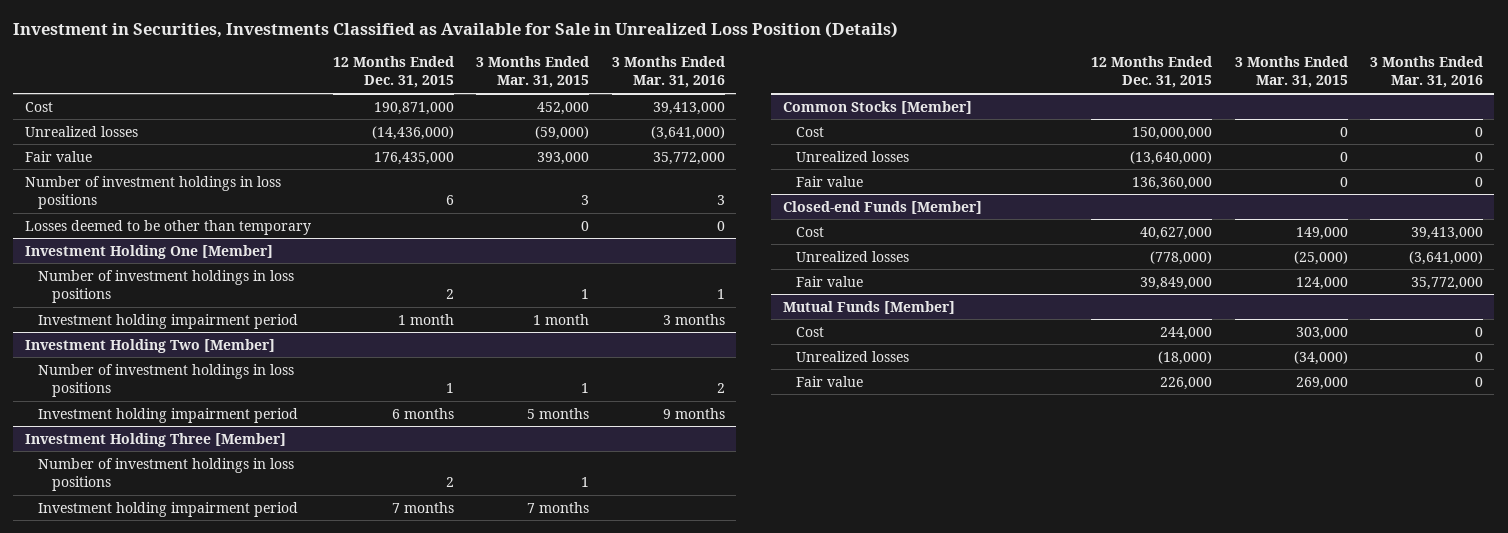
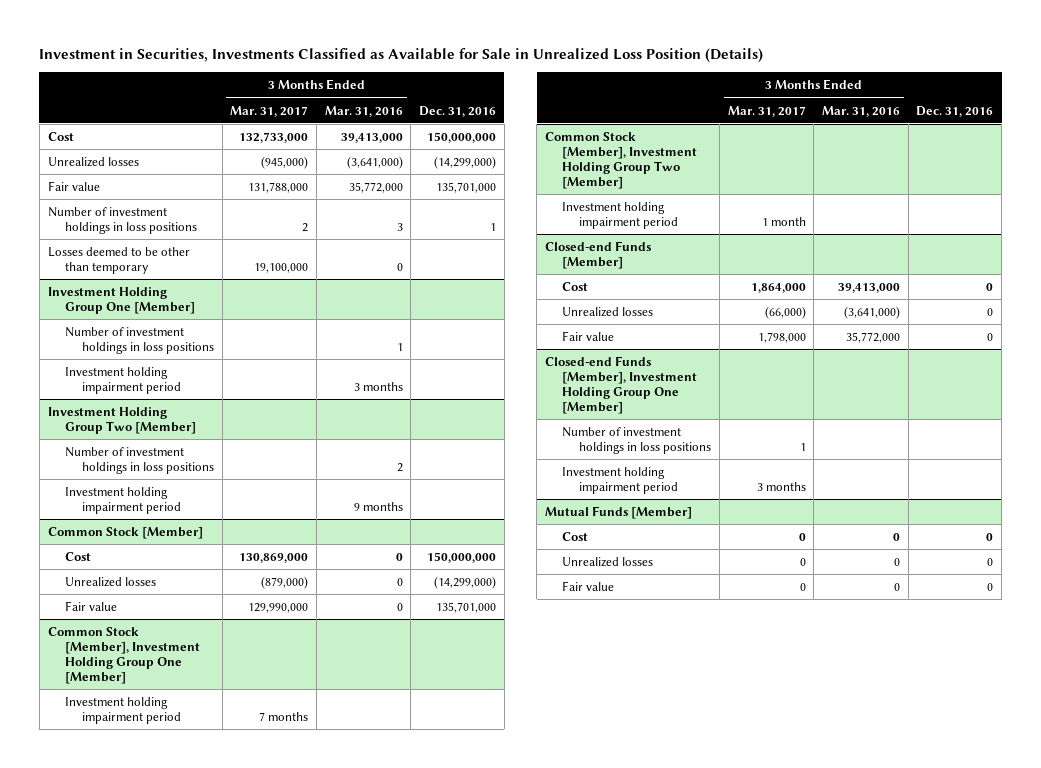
[332,56,454,89] 12 Months Ended Dec. 31, 2015 -> none
[476,56,590,89] 3 Months Ended Mar. 31, 2015 -> none
none -> [230,105,309,117] Mar. 31, 2017
none -> [419,105,497,117] Dec. 31, 2016
[24,244,273,259] Investment Holding One [Member] -> [47,286,195,314] Investment Holding Group One [Member]
[24,338,275,353] Investment Holding Two [Member] -> [47,406,196,434] Investment Holding Group Two [Member]
[24,432,286,447] Investment Holding Three [Member] -> none
[38,457,295,492] Number of investment holdings in loss positions -> none
[38,501,299,517] Investment holding impairment period -> none
[782,100,972,114] Common Stocks [Member] -> [47,526,203,539] Common Stock [Member]
none -> [47,626,200,685] Common Stock [Member], Investment Holding Group One [Member]
none -> [64,696,182,724] Investment holding impairment period
none -> [544,131,698,190] Common Stock [Member], Investment Holding Group Two [Member]
none -> [562,201,679,229] Investment holding impairment period
none -> [544,355,698,415] Closed-end Funds [Member], Investment Holding Group One [Member]
none -> [562,426,712,454] Number of investment holdings in loss positions
none -> [562,466,679,494] Investment holding impairment period

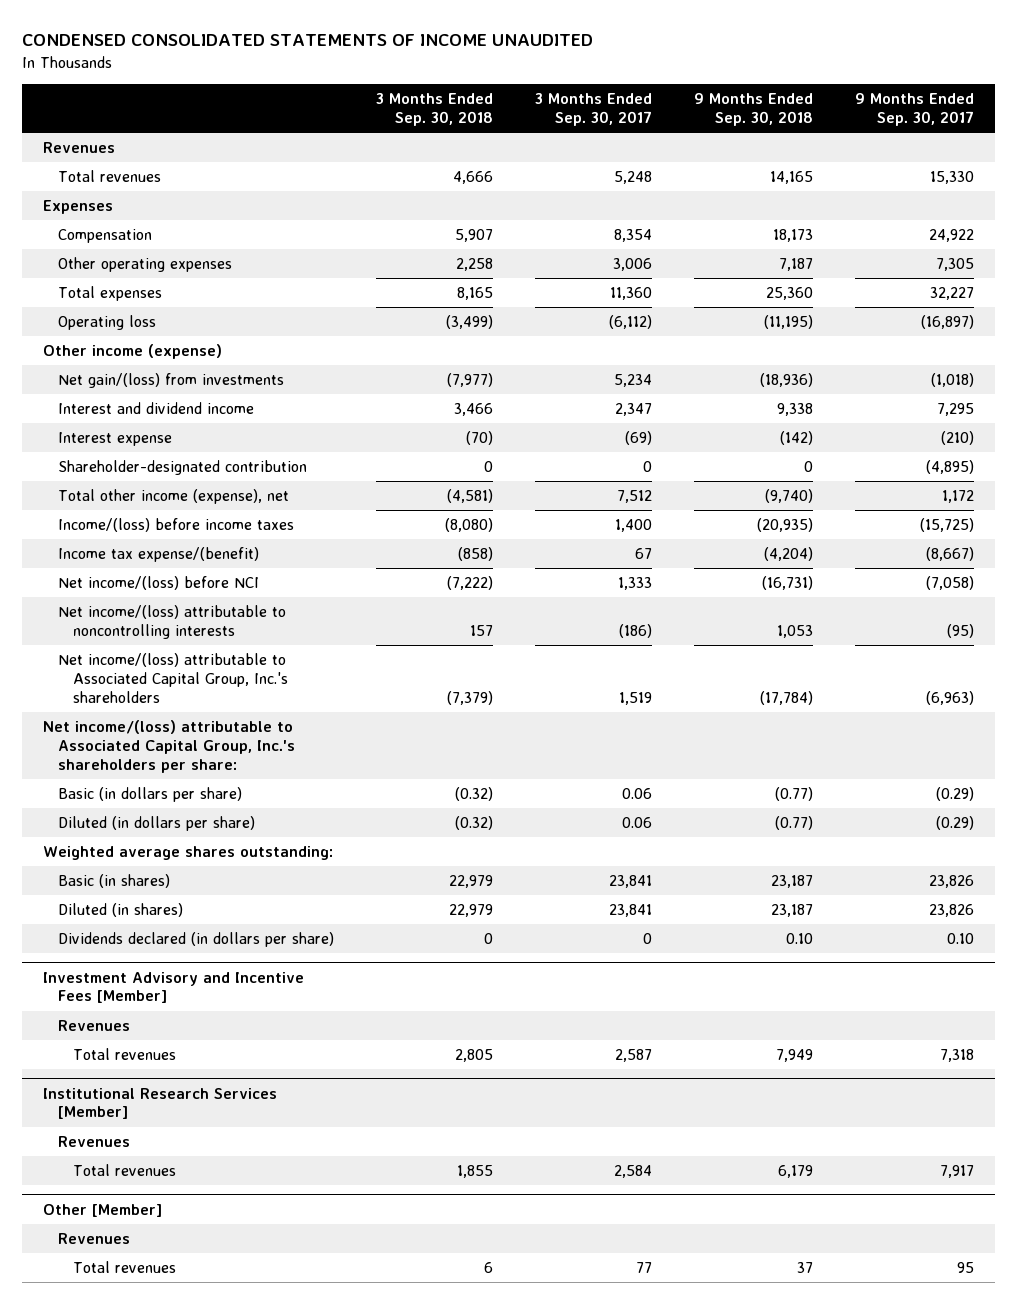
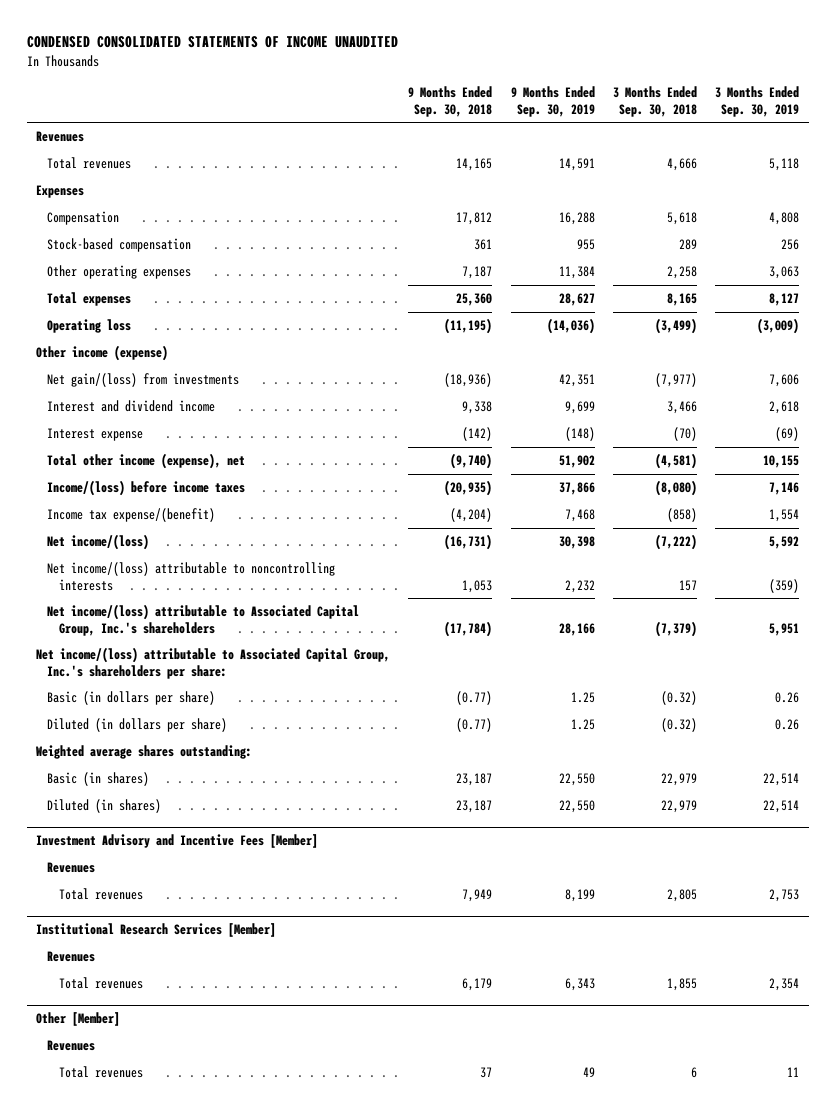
[535,92,653,126] 3 Months Ended Sep. 30, 2017 -> none
[855,92,975,126] 9 Months Ended Sep. 30, 2017 -> none
none -> [510,86,595,117] 9 Months Ended Sep. 30, 2019
none -> [715,86,800,117] 3 Months Ended Sep. 30, 2019
[455,229,494,243] 5,907 -> [666,212,697,226] 5,618
[773,229,814,243] 18,173 -> [456,212,493,226] 17,812
none -> [47,238,192,253] Stock-based compensation
[57,460,307,476] Shareholder-designated contribution -> none
[57,576,259,591] Net income/(loss) before NCI -> [47,534,150,551] Net income/(loss)
[57,932,334,948] Dividends declared (in dollars per share) -> none

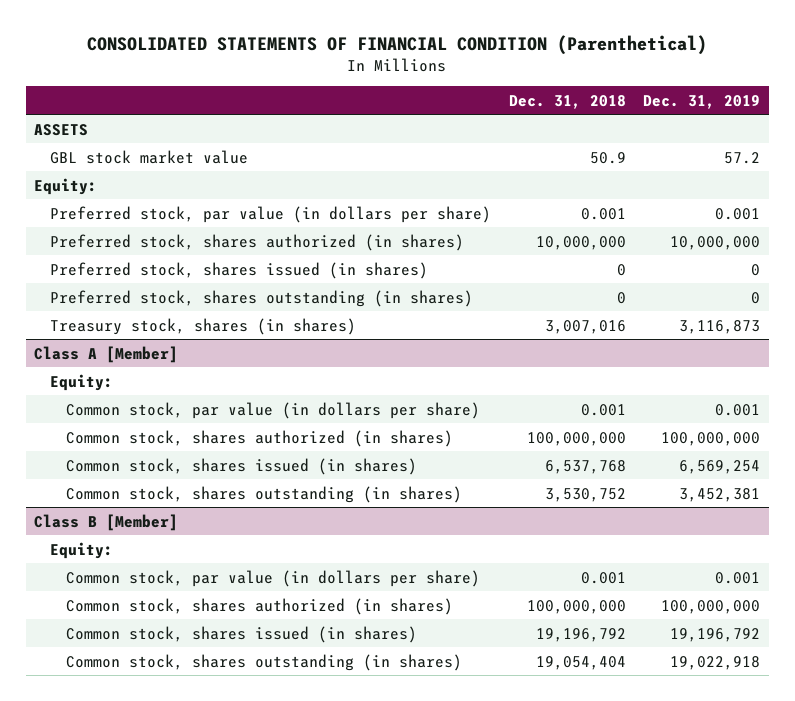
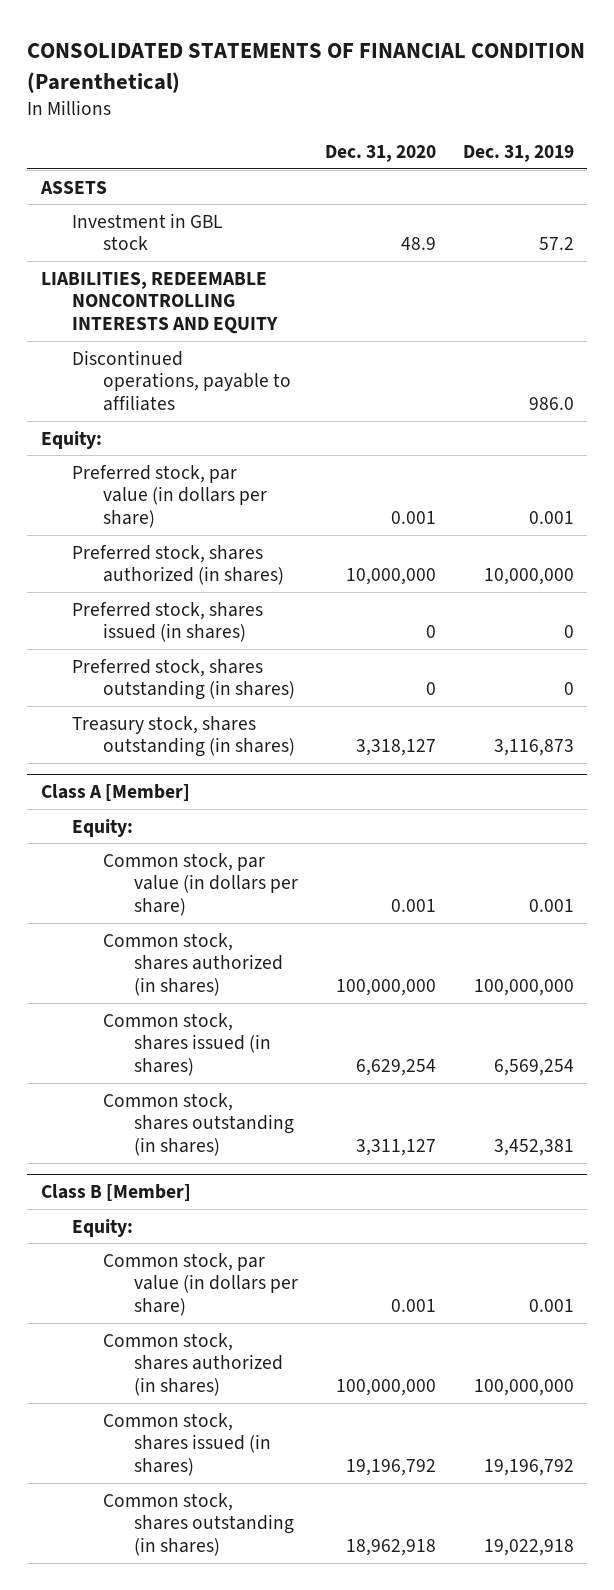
[508,94,626,109] Dec. 31, 2018 -> none
none -> [324,145,436,163] Dec. 31, 2020
[50,149,249,164] GBL stock market value -> [71,212,222,251] Investment in GBL stock
none -> [40,271,278,335] LIABILITIES, REDEEMABLE NONCONTROLLING INTERESTS AND EQUITY
none -> [71,349,292,412] Discontinued operations, payable to affiliates
[50,317,357,335] Treasury stock, shares (in shares) -> [71,715,296,758] Treasury stock, shares outstanding (in shares)

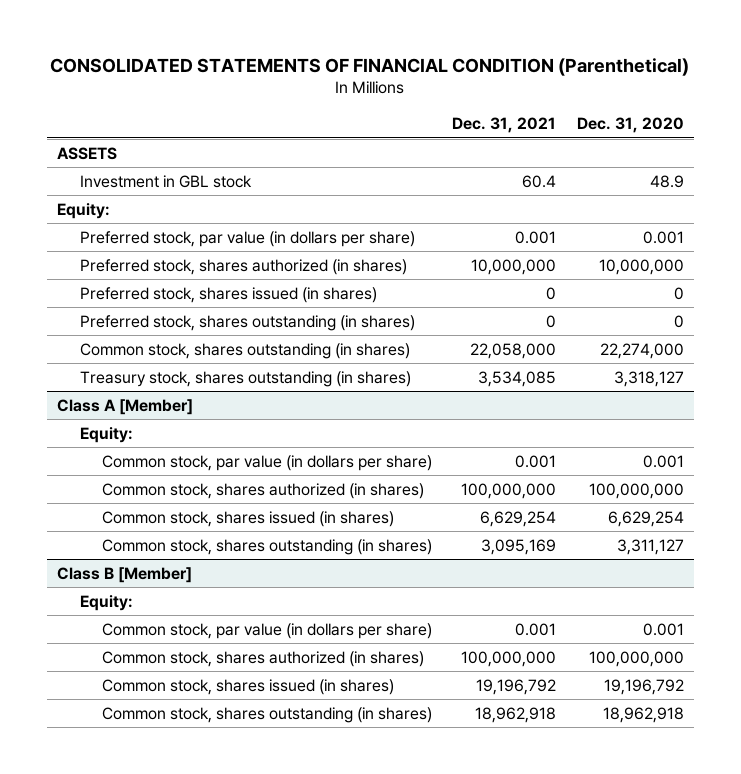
[462,145,574,163] Dec. 31, 2019 -> none
none -> [452,116,557,133] Dec. 31, 2021
[40,271,278,335] LIABILITIES, REDEEMABLE NONCONTROLLING INTERESTS AND EQUITY -> none
[71,349,292,412] Discontinued operations, payable to affiliates -> none
none -> [79,342,410,359] Common stock, shares outstanding (in shares)

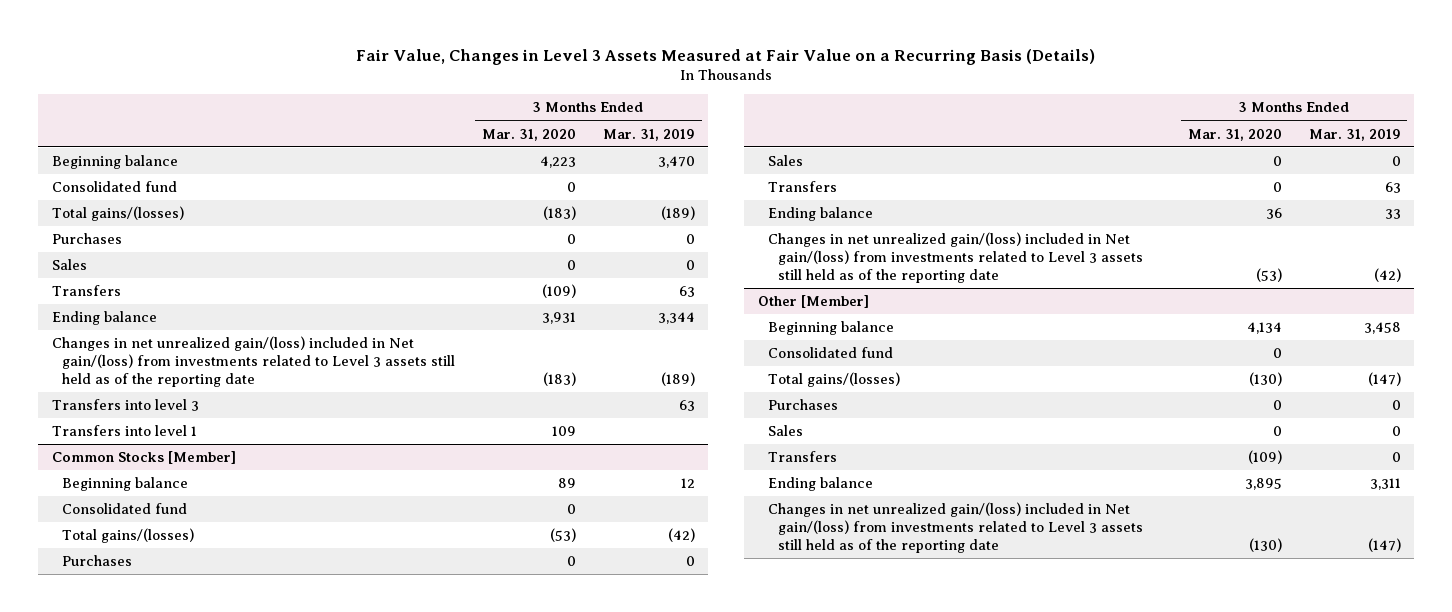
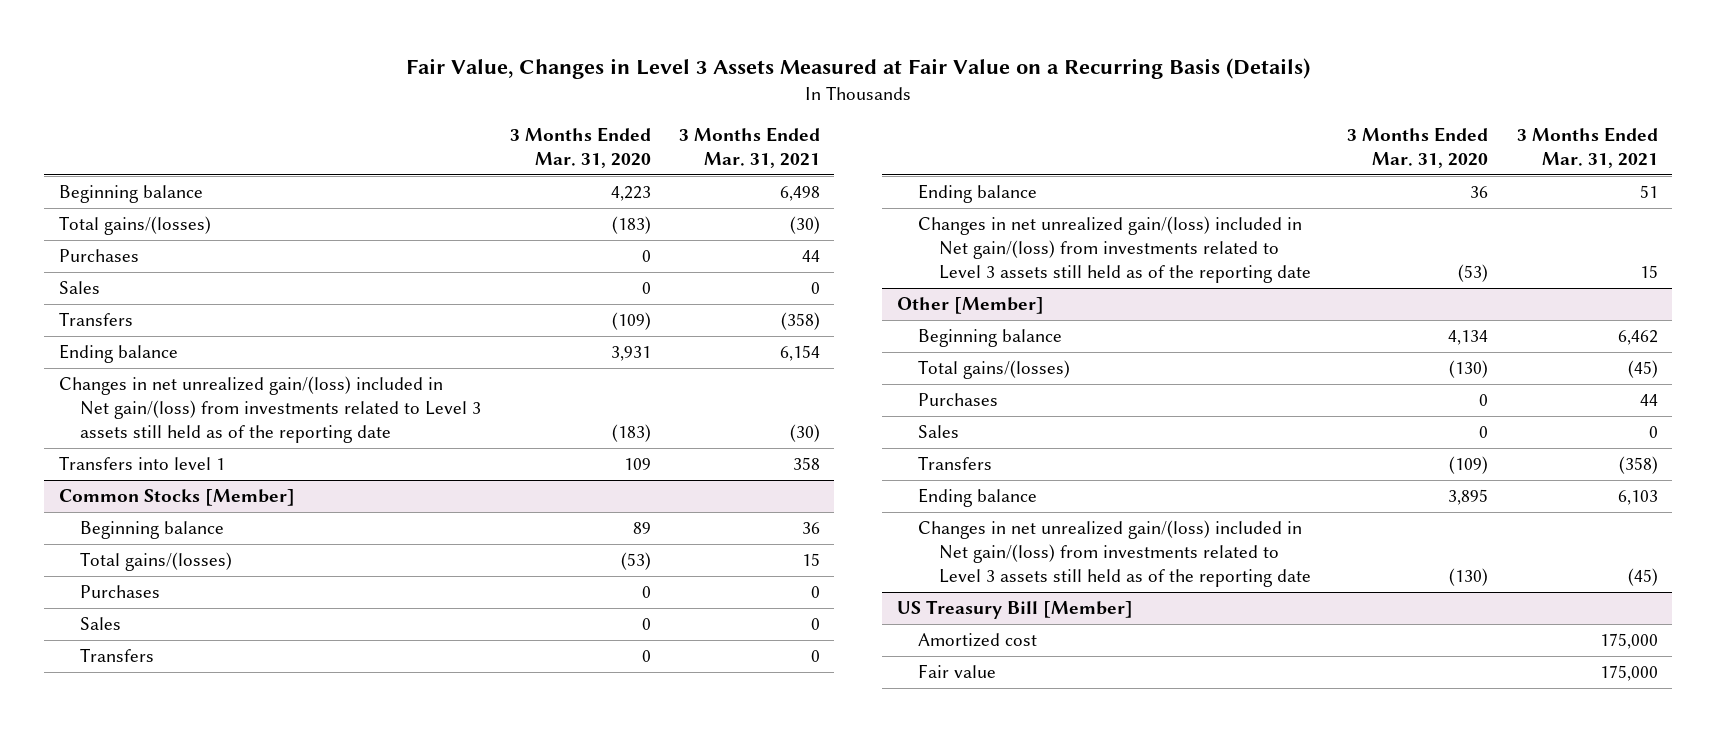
[602,128,695,141] Mar. 31, 2019 -> none
none -> [679,127,821,169] 3 Months Ended Mar. 31, 2021
[51,181,177,193] Consolidated fund -> none
[51,399,199,412] Transfers into level 3 -> none
[62,503,188,515] Consolidated fund -> none
[767,347,893,359] Consolidated fund -> none
none -> [896,600,1133,620] US Treasury Bill [Member]
none -> [917,633,1037,648] Amortized cost
none -> [917,664,996,679] Fair value

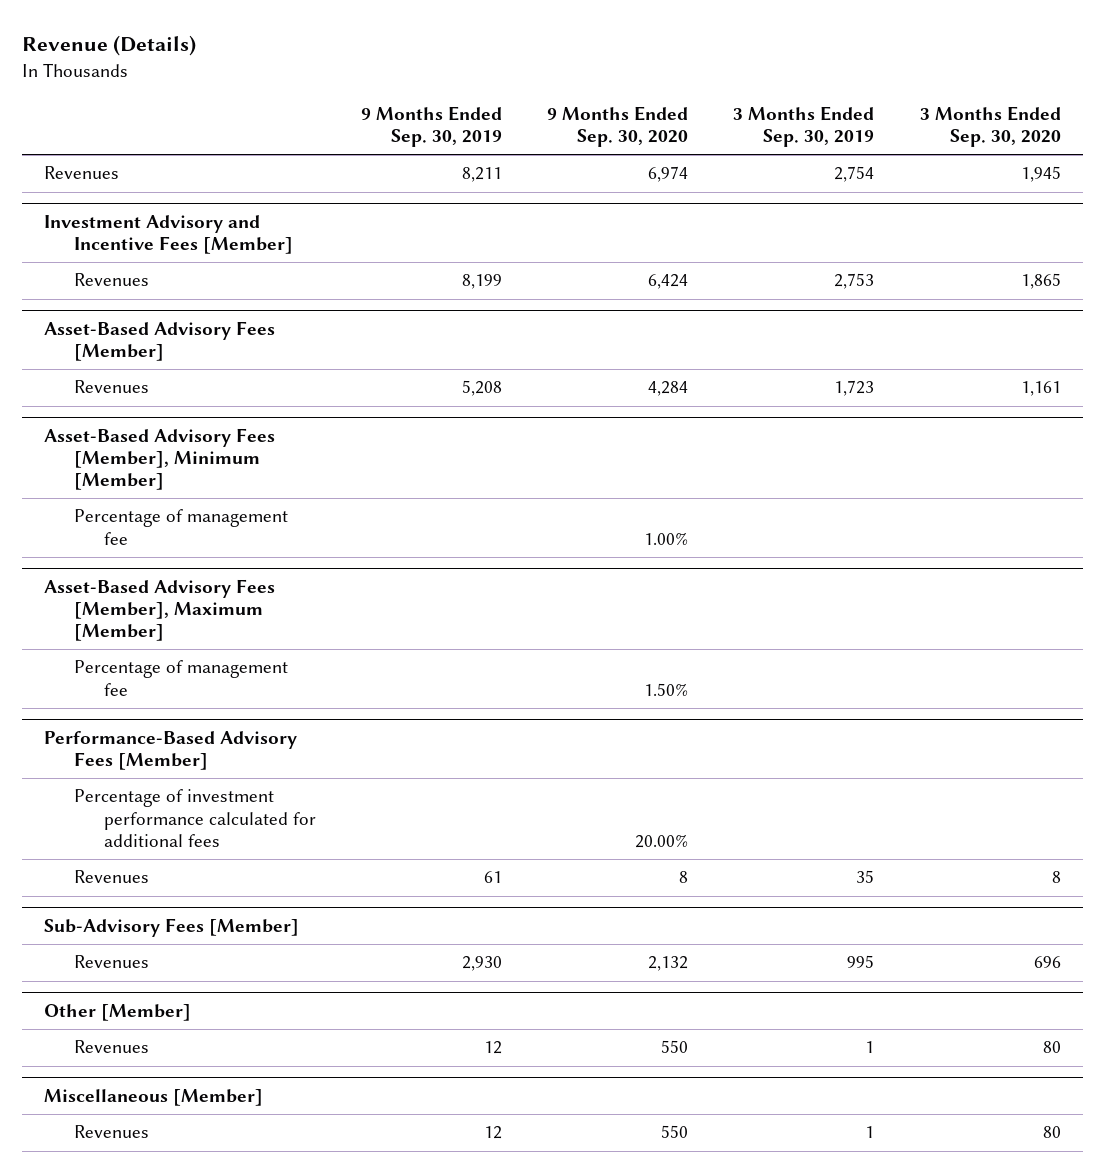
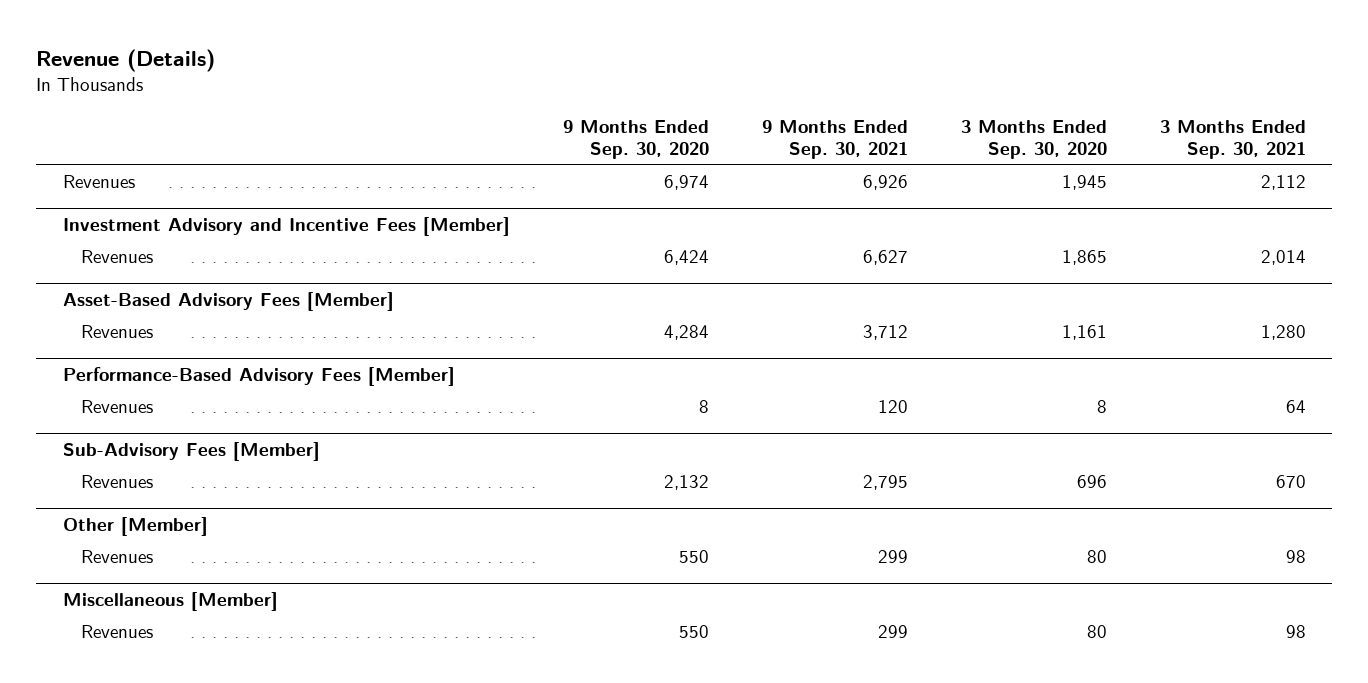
[361,105,503,148] 9 Months Ended Sep. 30, 2019 -> none
[733,105,875,148] 3 Months Ended Sep. 30, 2019 -> none
none -> [761,119,908,159] 9 Months Ended Sep. 30, 2021
none -> [1159,119,1306,159] 3 Months Ended Sep. 30, 2021
[44,427,276,491] Asset-Based Advisory Fees [Member], Minimum [Member] -> none
[74,509,289,545] Percentage of management fee -> none
[44,578,276,642] Asset-Based Advisory Fees [Member], Maximum [Member] -> none
[74,660,289,696] Percentage of management fee -> none
[74,789,317,847] Percentage of investment performance calculated for additional fees -> none

